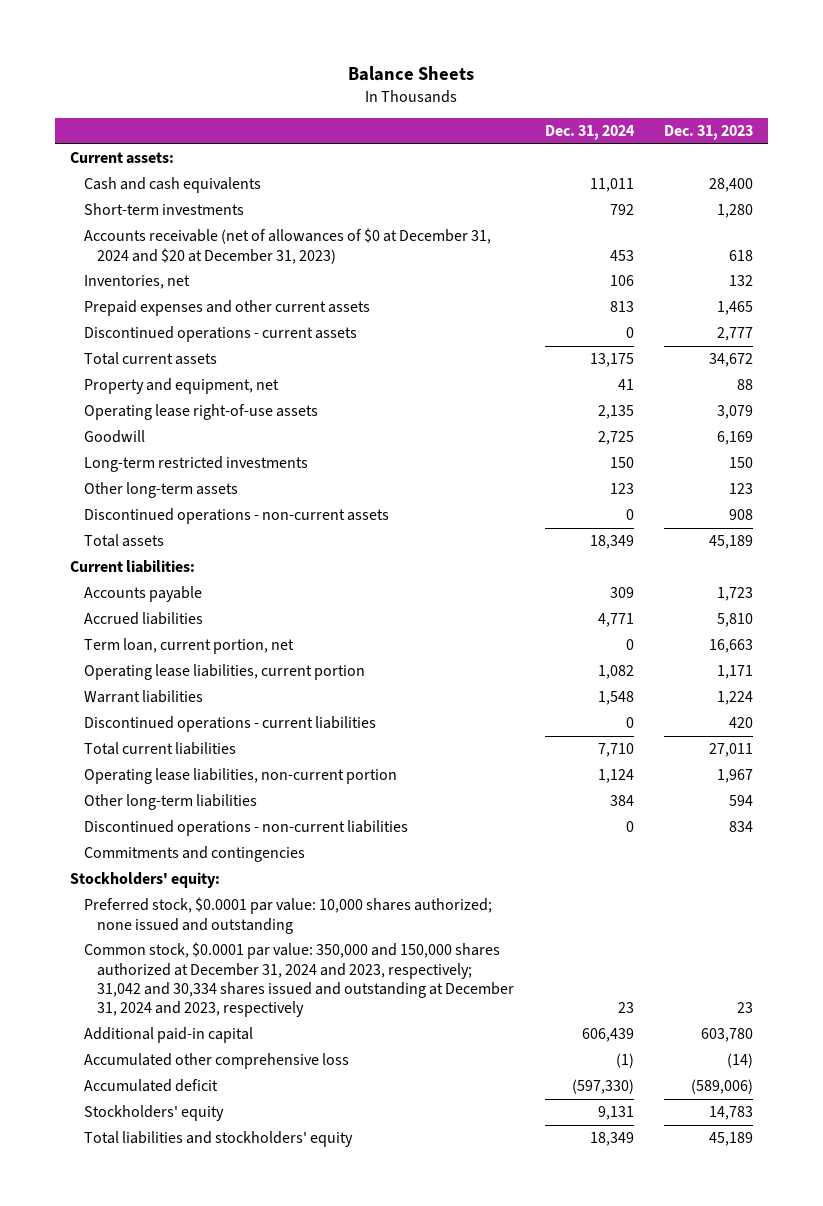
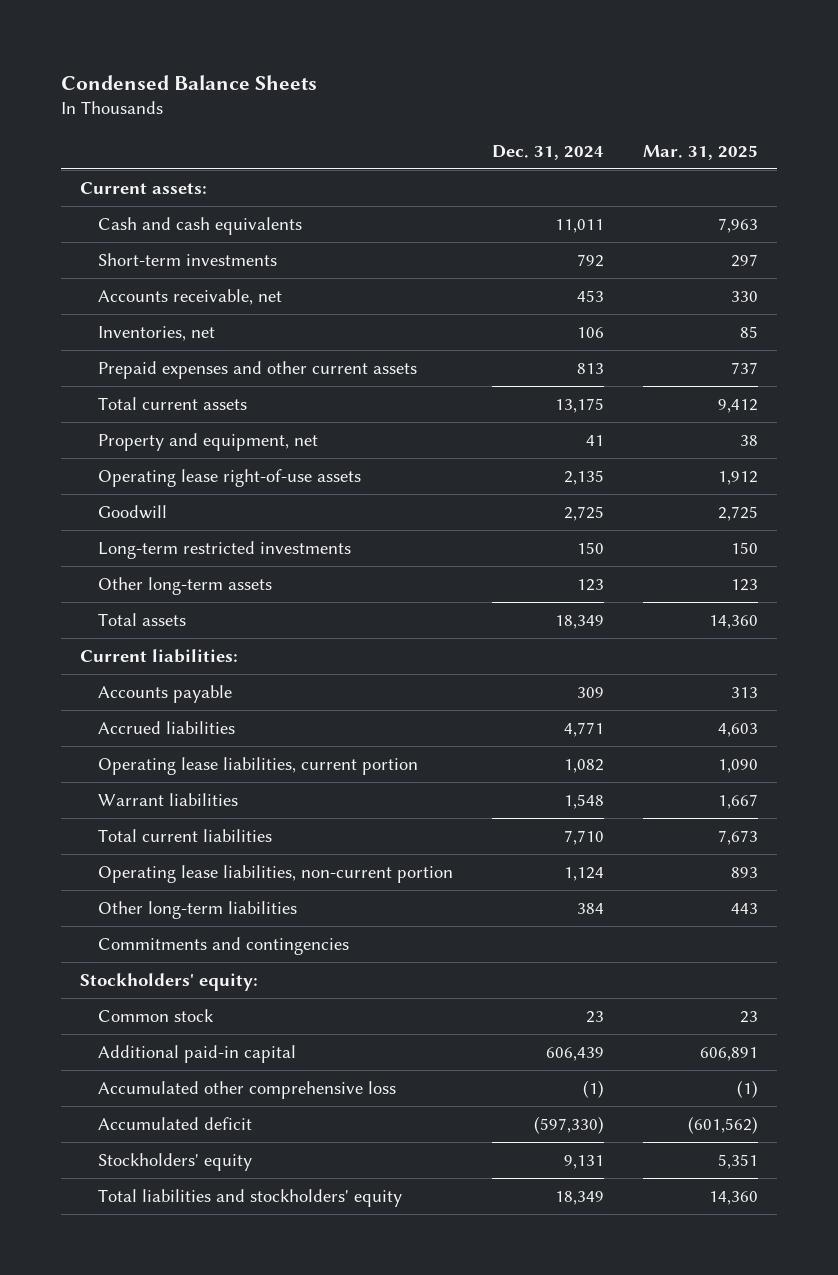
[348,66,475,82] Balance Sheets -> [60,74,317,90] Condensed Balance Sheets
[663,125,753,141] Dec. 31, 2023 -> none
none -> [642,144,758,160] Mar. 31, 2025
[83,228,491,264] Accounts receivable (net of allowances of $0 at December 31, 2024 and $20 at December 31, 2023) -> [97,288,282,305] Accounts receivable, net
[83,326,357,343] Discontinued operations - current assets -> none
[83,508,389,525] Discontinued operations - non-current assets -> none
[83,638,294,655] Term loan, current portion, net -> none
[83,716,376,733] Discontinued operations - current liabilities -> none
[83,820,408,837] Discontinued operations - non-current liabilities -> none
[83,897,492,934] Preferred stock, $0.0001 par value: 10,000 shares authorized; none issued and outstanding -> none
[83,942,515,1018] Common stock, $0.0001 par value: 350,000 and 150,000 shares authorized at December 31, 2024 and 2023, respectively; 31,042 and 30,334 shares issued and outstanding at December 31, 2024 and 2023, respectively -> [97,1008,214,1022] Common stock

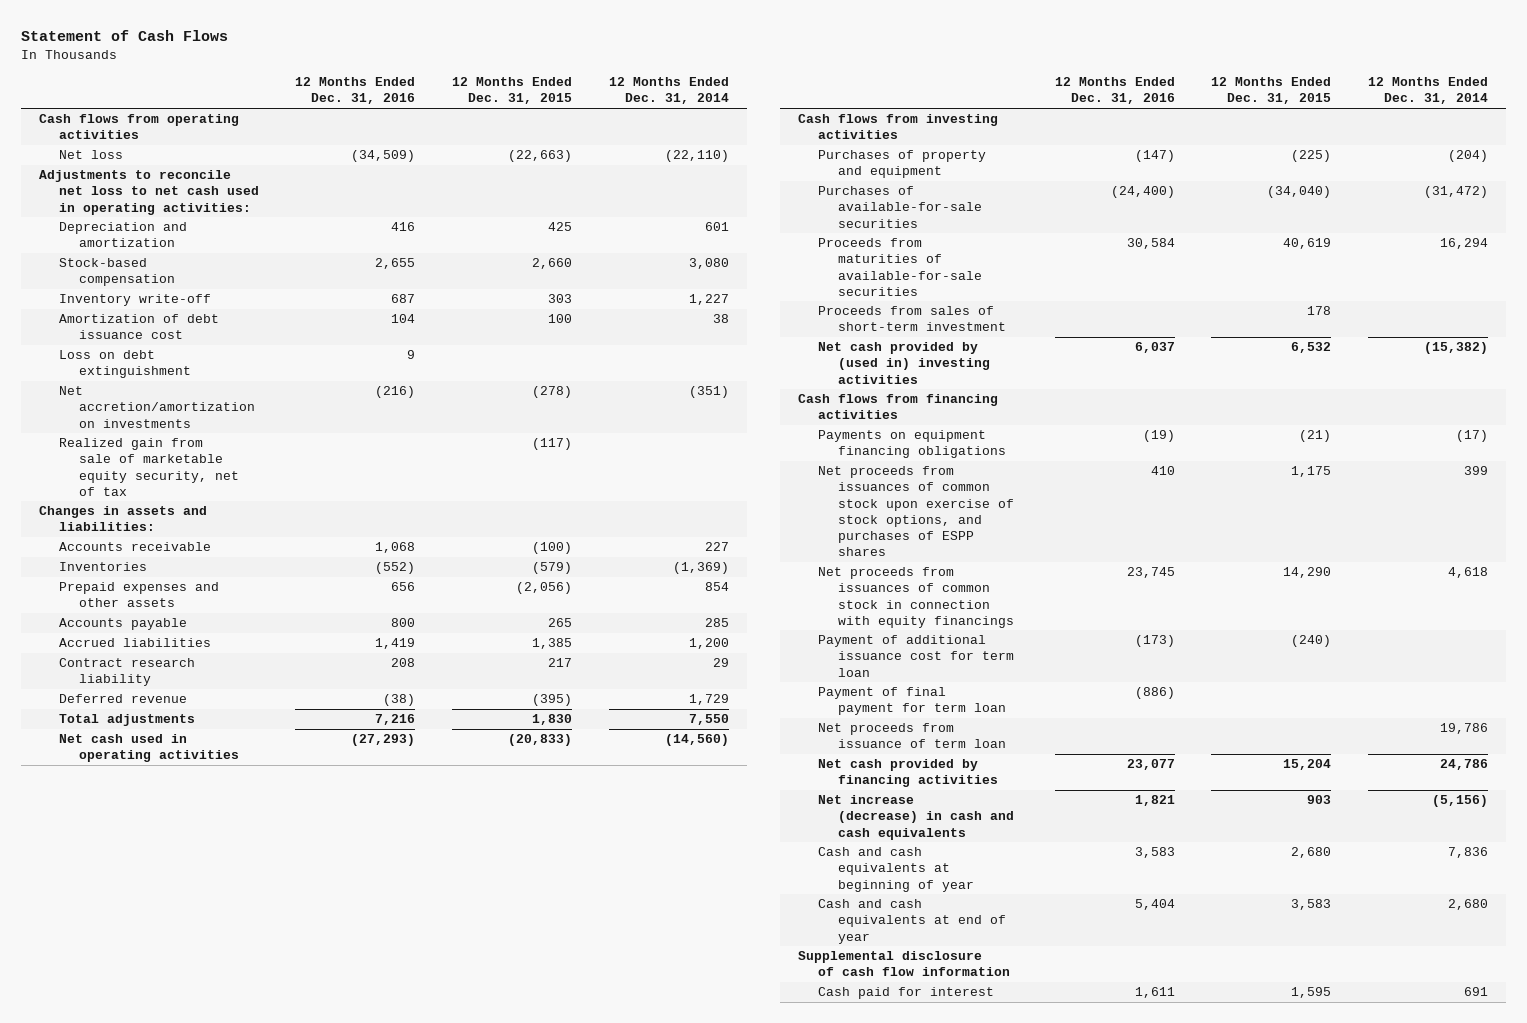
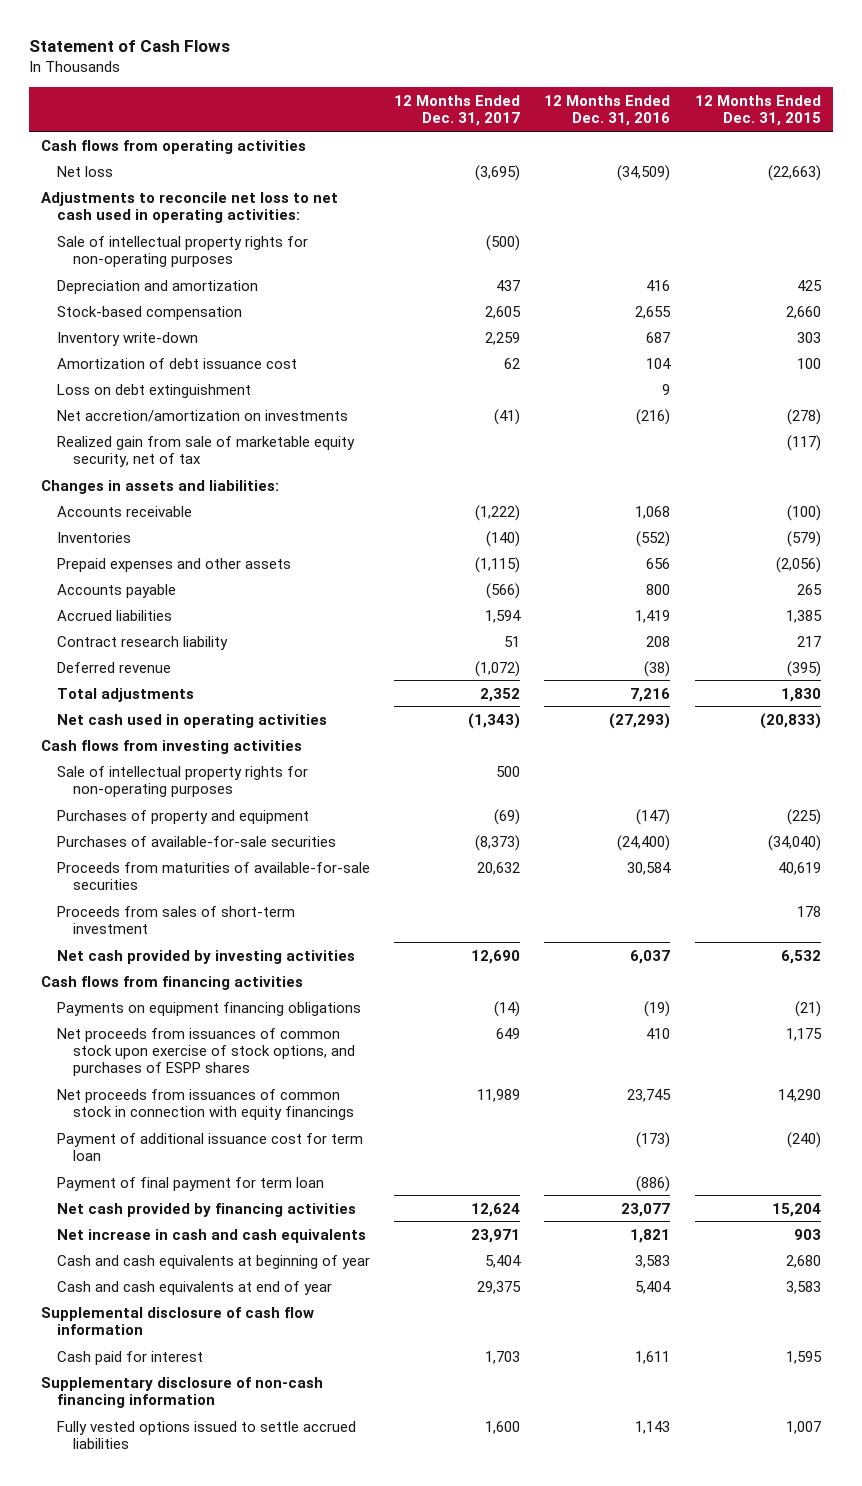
[608,77,729,105] 12 Months Ended Dec. 31, 2014 -> none
none -> [394,94,521,127] 12 Months Ended Dec. 31, 2017
none -> [57,235,309,267] Sale of intellectual property rights for non-operating purposes
[58,294,211,307] Inventory write-off -> [57,331,199,346] Inventory write-down
none -> [57,765,309,797] Sale of intellectual property rights for non-operating purposes
[818,342,990,384] Net cash provided by (used in) investing activities -> [57,949,356,964] Net cash provided by investing activities
[818,723,1006,749] Net proceeds from issuance of term loan -> none
[818,795,1014,840] Net increase (decrease) in cash and cash equivalents -> [57,1228,367,1243] Net increase in cash and cash equivalents
none -> [41,1376,324,1408] Supplementary disclosure of non-cash financing information
none -> [57,1420,357,1449] Fully vested options issued to settle accrued liabilities

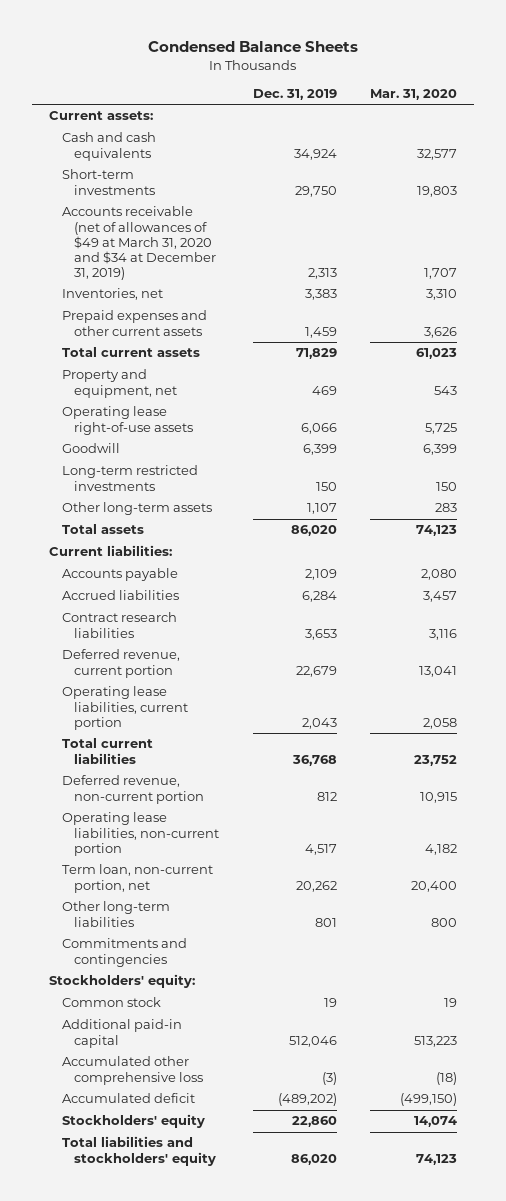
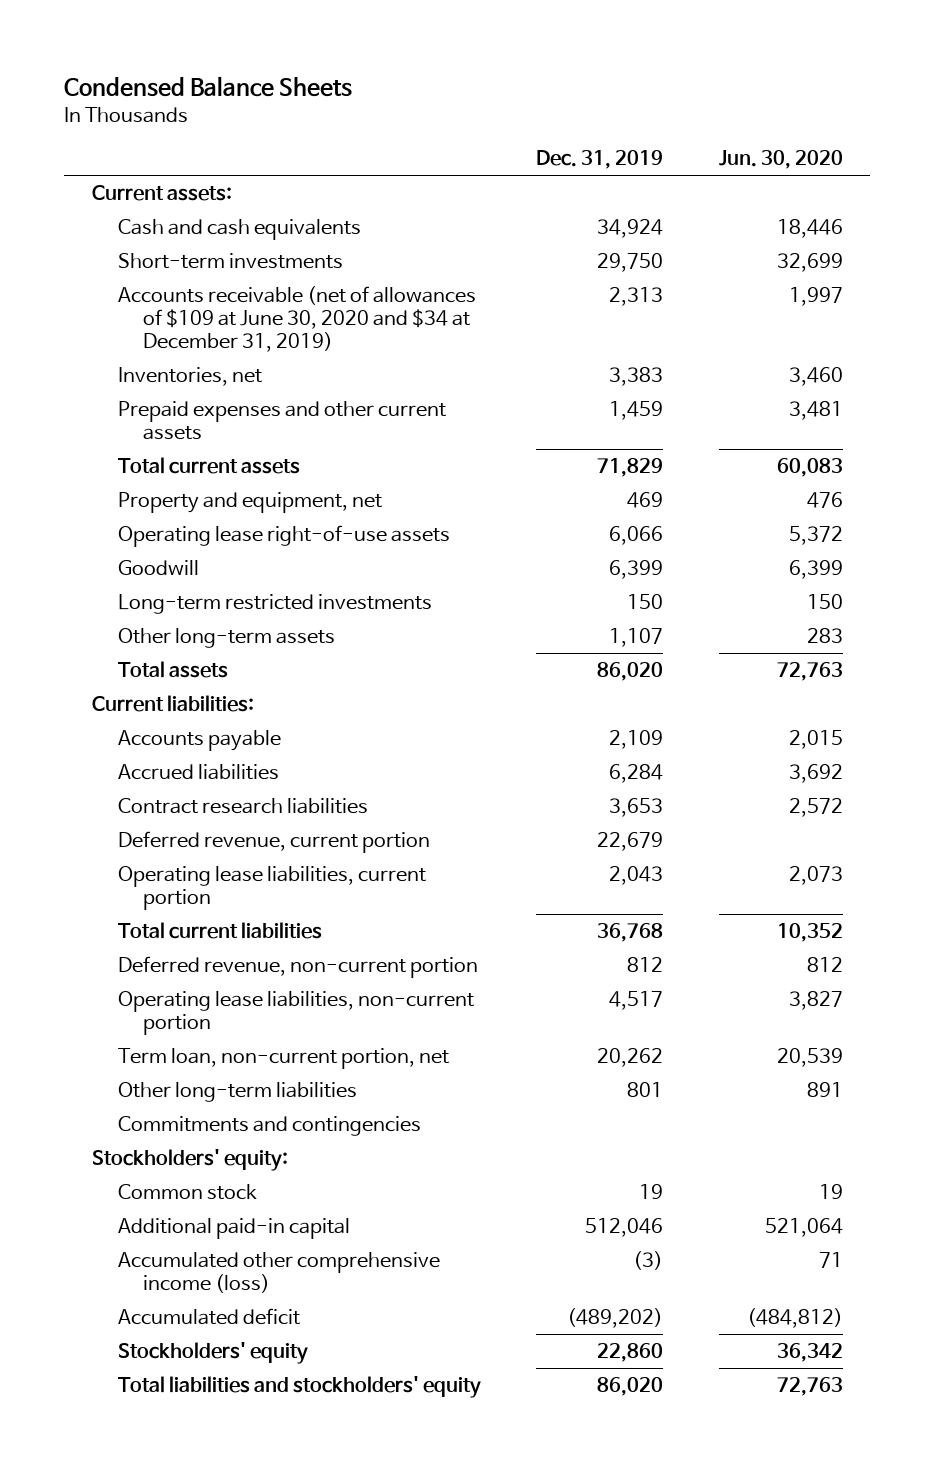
[370,89,458,101] Mar. 31, 2020 -> none
none -> [718,150,843,170] Jun. 30, 2020
[61,206,217,281] Accounts receivable (net of allowances of $49 at March 31, 2020 and $34 at December 31, 2019) -> [117,286,476,352] Accounts receivable (net of allowances of $109 at June 30, 2020 and $34 at December 31, 2019)
[61,1056,204,1085] Accumulated other comprehensive loss -> [117,1252,440,1293] Accumulated other comprehensive income (loss)

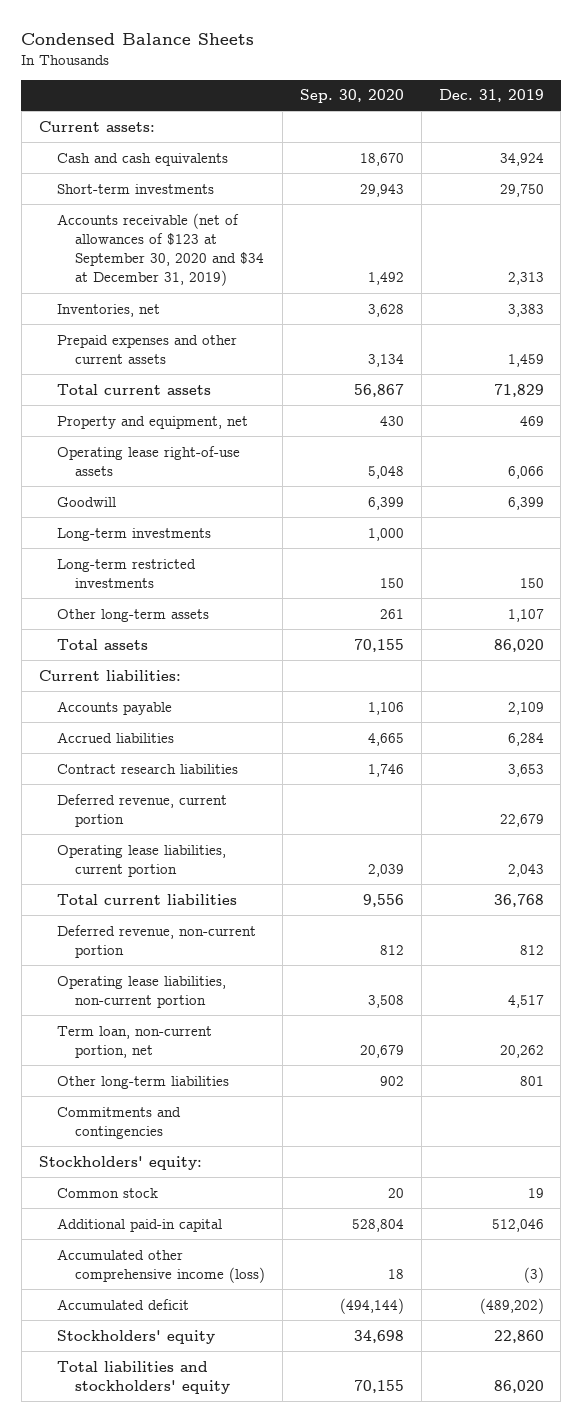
[718,150,843,170] Jun. 30, 2020 -> none
none -> [300,89,405,104] Sep. 30, 2020
[117,286,476,352] Accounts receivable (net of allowances of $109 at June 30, 2020 and $34 at December 31, 2019) -> [57,212,265,287] Accounts receivable (net of allowances of $123 at September 30, 2020 and $34 at December 31, 2019)
none -> [57,527,212,541] Long-term investments

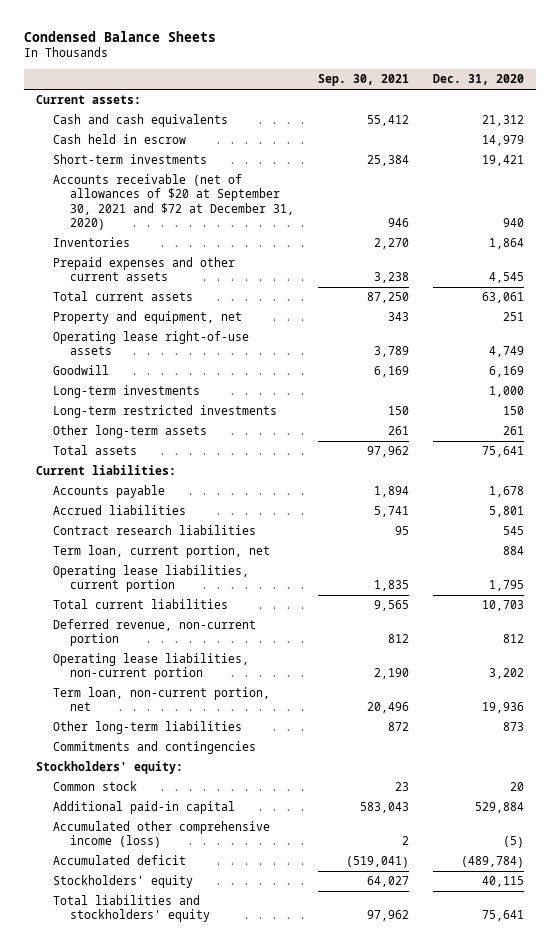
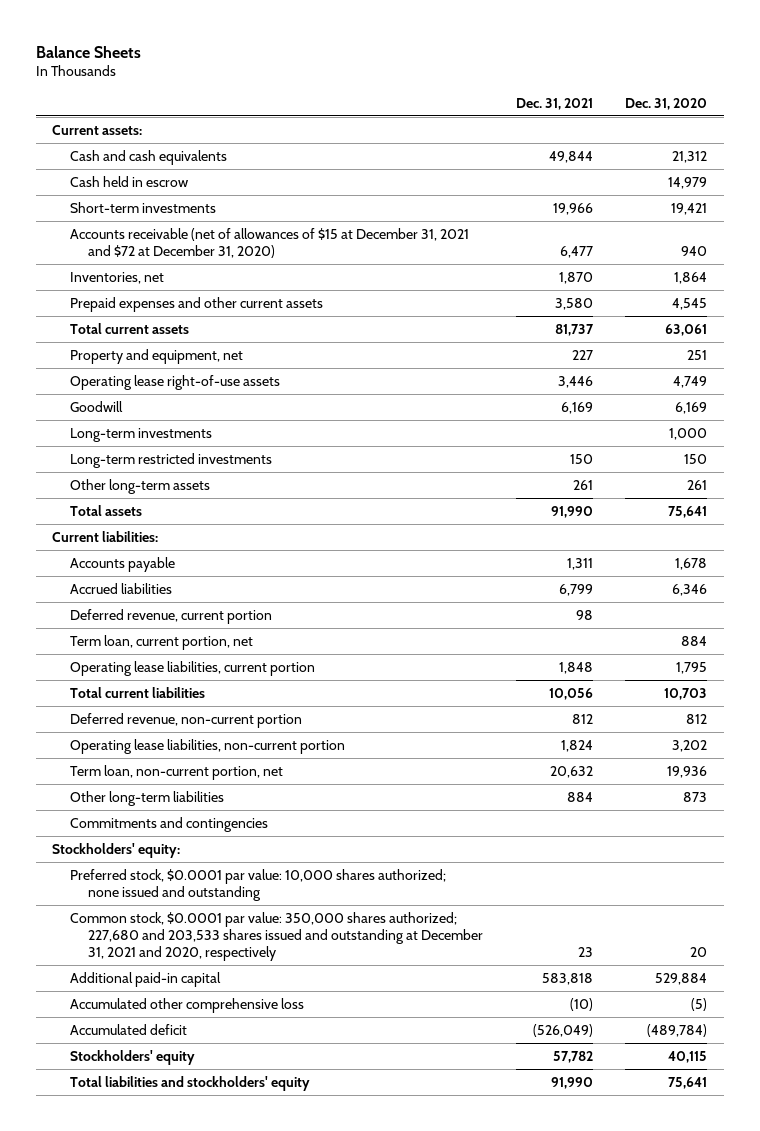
[24,30,217,42] Condensed Balance Sheets -> [36,45,142,58] Balance Sheets
[317,74,409,87] Sep. 30, 2021 -> none
none -> [515,97,593,110] Dec. 31, 2021
[52,174,294,230] Accounts receivable (net of allowances of $20 at September 30, 2021 and $72 at December 31, 2020) -> [70,227,470,258] Accounts receivable (net of allowances of $15 at December 31, 2021 and $72 at December 31, 2020)
[52,237,130,248] Inventories -> [70,271,165,284] Inventories, net
[52,525,256,536] Contract research liabilities -> none
[488,506,524,518] 5,801 -> [672,583,708,596] 6,346
none -> [70,608,273,624] Deferred revenue, current portion
none -> [70,868,447,901] Preferred stock, $0.0001 par value: 10,000 shares authorized; none issued and outstanding
[52,781,137,792] Common stock -> [70,911,484,961] Common stock, $0.0001 par value: 350,000 shares authorized; 227,680 and 203,533 shares issued and outstanding at December 31, 2021 and 2020, respectively
[52,821,270,849] Accumulated other comprehensive income (loss) -> [70,997,305,1013] Accumulated other comprehensive loss

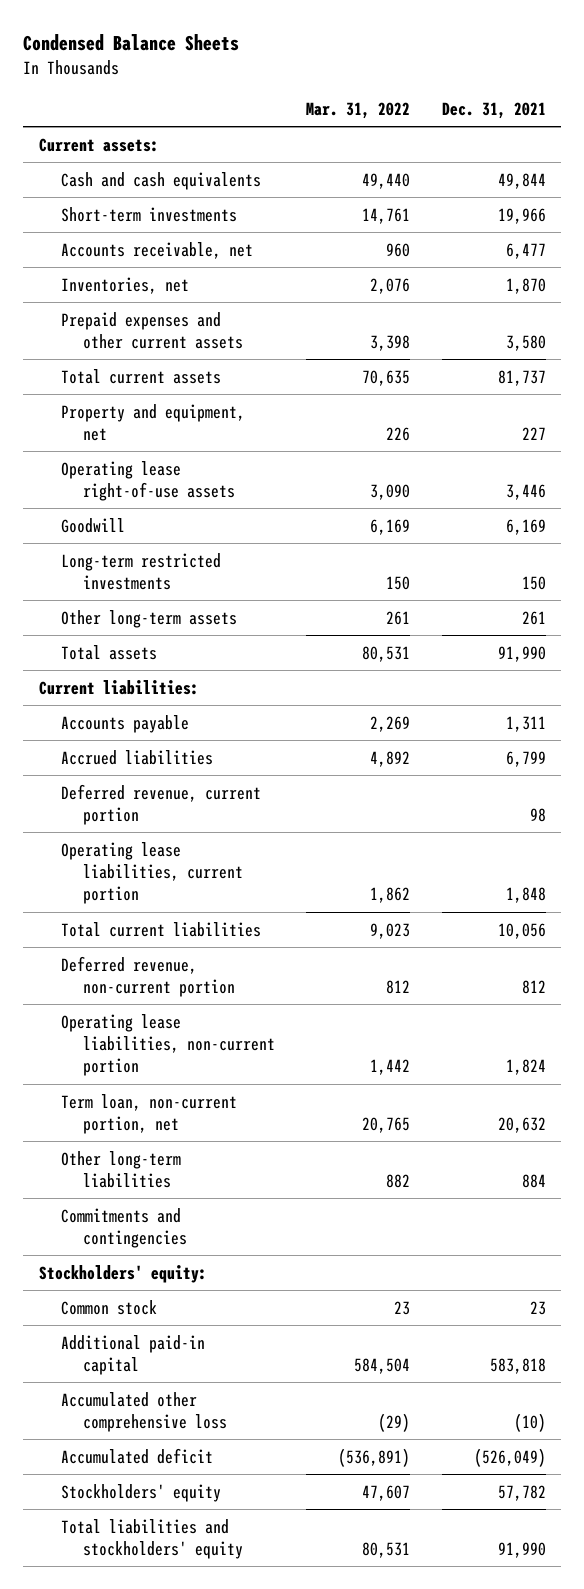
[36,45,142,58] Balance Sheets -> [23,34,240,52] Condensed Balance Sheets
[625,97,708,110] Dec. 31, 2020 -> none
none -> [306,101,411,119] Mar. 31, 2022
[70,175,189,187] Cash held in escrow -> none
[70,227,470,258] Accounts receivable (net of allowances of $15 at December 31, 2021 and $72 at December 31, 2020) -> [60,241,253,259] Accounts receivable, net
[70,427,213,442] Long-term investments -> none
[70,634,254,650] Term loan, current portion, net -> none
[70,868,447,901] Preferred stock, $0.0001 par value: 10,000 shares authorized; none issued and outstanding -> none
[70,911,484,961] Common stock, $0.0001 par value: 350,000 shares authorized; 227,680 and 203,533 shares issued and outstanding at December 31, 2021 and 2020, respectively -> [60,1299,157,1315] Common stock

